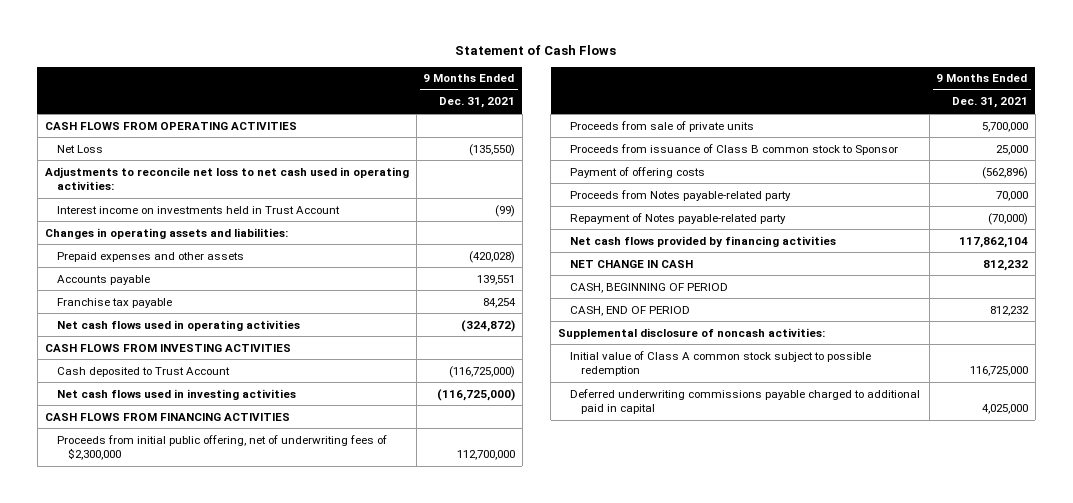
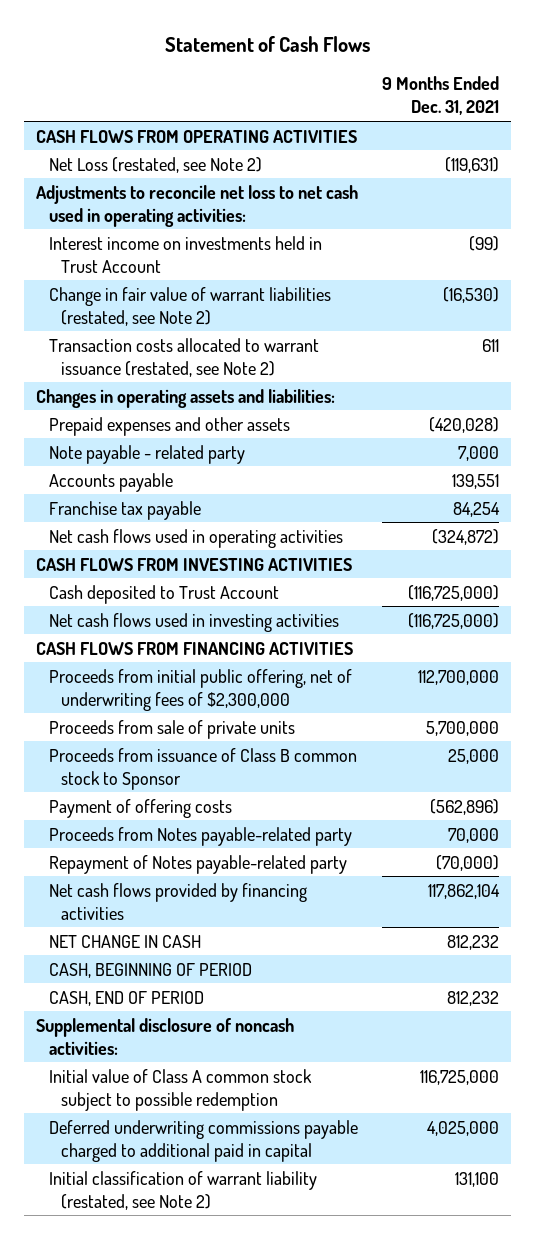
[56,144,103,153] Net Loss -> [48,156,262,173] Net Loss (restated, see Note 2)
[468,143,515,156] (135,550) -> [444,156,499,173] (119,631)
none -> [48,286,331,326] Change in fair value of warrant liabilities (restated, see Note 2)
none -> [48,337,319,377] Transaction costs allocated to warrant issuance (restated, see Note 2)
none -> [48,444,245,464] Note payable - related party
none -> [48,1170,317,1210] Initial classification of warrant liability (restated, see Note 2)

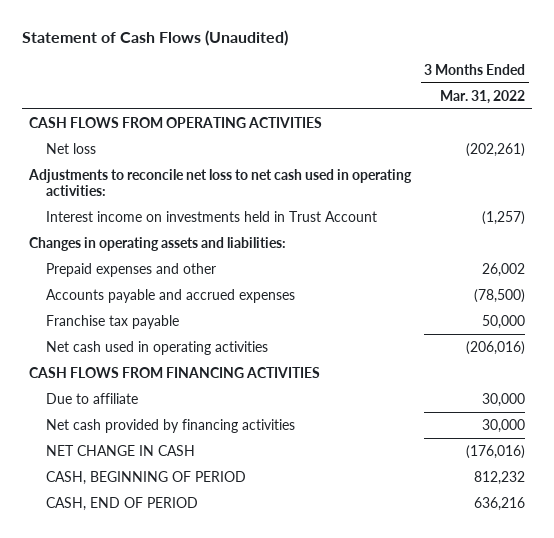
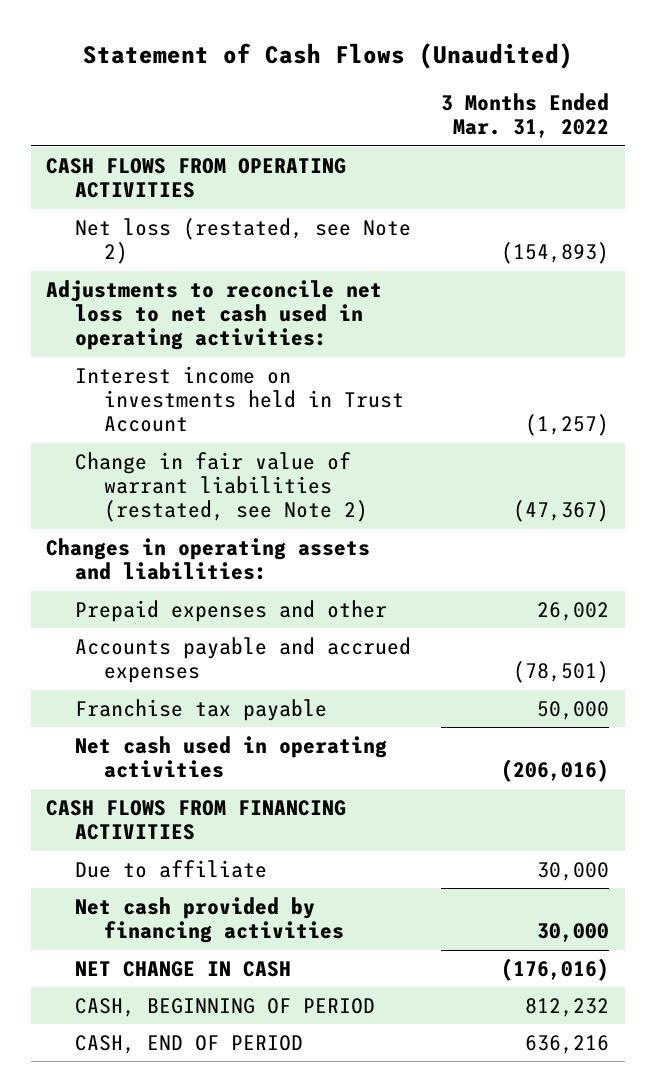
[45,142,96,154] Net loss -> [75,217,412,265] Net loss (restated, see Note 2)
[466,142,526,157] (202,261) -> [501,242,610,265] (154,893)
none -> [75,451,368,523] Change in fair value of warrant liabilities (restated, see Note 2)
[474,288,526,303] (78,500) -> [513,661,610,684] (78,501)

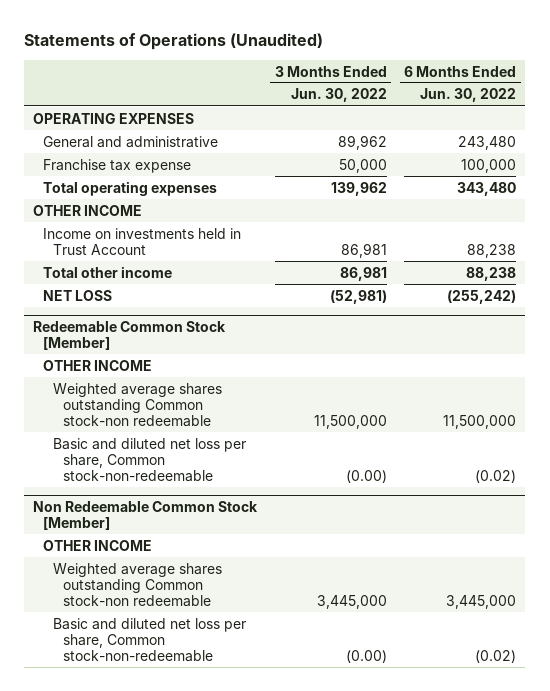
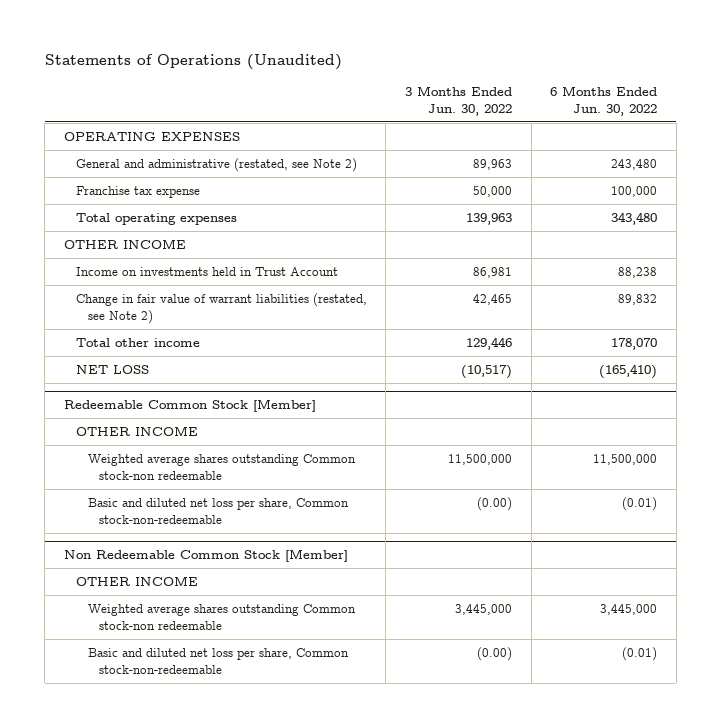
[43,135,219,148] General and administrative -> [75,157,357,172] General and administrative (restated, see Note 2)
[337,134,387,150] 89,962 -> [472,158,512,170] 89,963
[330,181,387,196] 139,962 -> [465,212,512,225] 139,963
none -> [75,292,367,324] Change in fair value of warrant liabilities (restated, see Note 2)
[339,266,387,281] 86,981 -> [465,336,512,350] 129,446
[466,266,517,281] 88,238 -> [611,337,658,350] 178,070
[329,289,387,304] (52,981) -> [460,364,512,379] (10,517)
[447,289,517,304] (255,242) -> [599,363,658,379] (165,410)
[475,469,517,483] (0.02) -> [622,496,658,511] (0.01)
[475,649,517,663] (0.02) -> [622,646,658,661] (0.01)

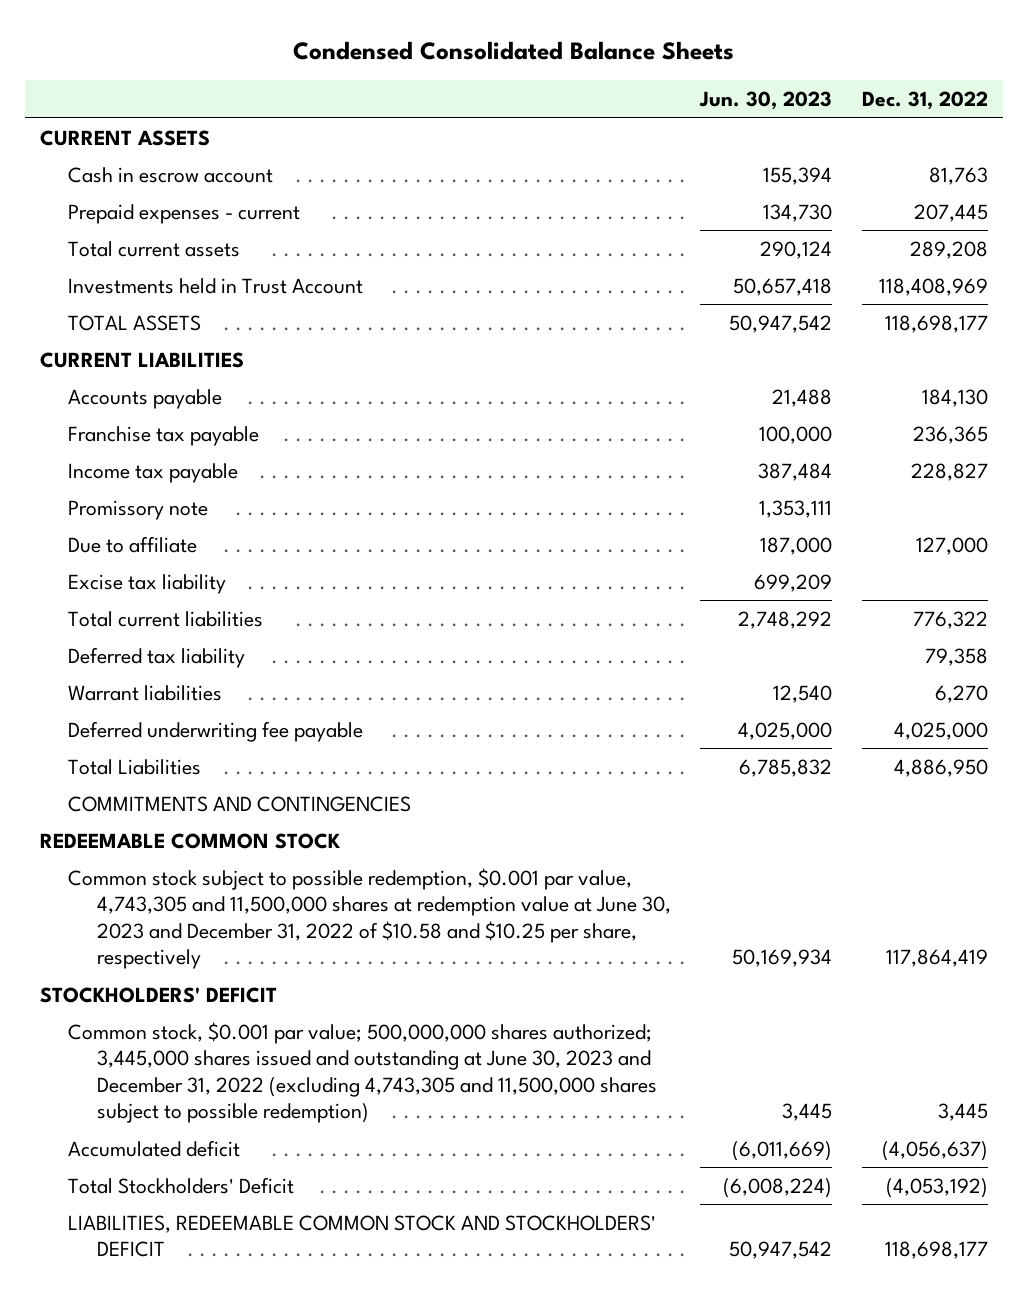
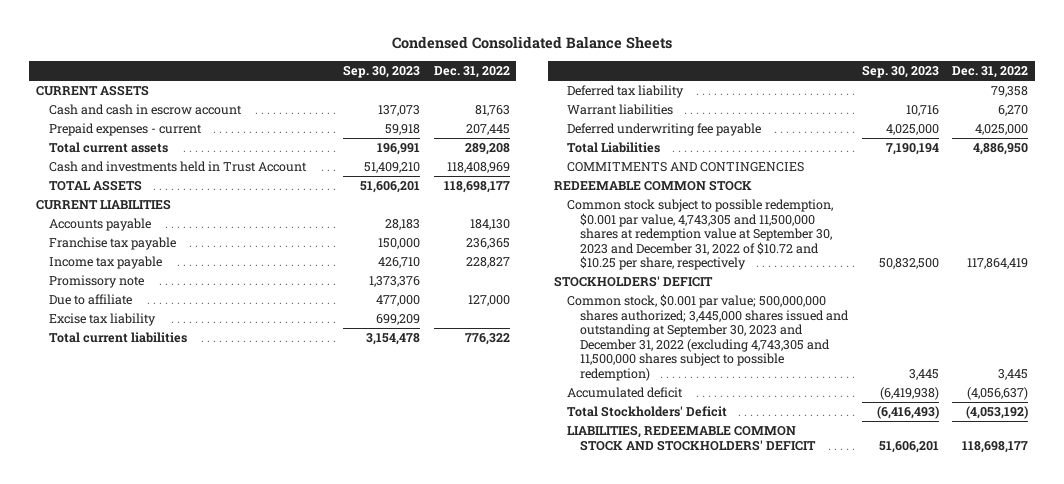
[699,91,833,111] Jun. 30, 2023 -> none
none -> [343,65,421,79] Sep. 30, 2023
[68,166,274,183] Cash in escrow account -> [48,104,242,116] Cash and cash in escrow account
[68,277,364,294] Investments held in Trust Account -> [48,161,307,173] Cash and investments held in Trust Account
[68,867,671,970] Common stock subject to possible redemption, $0.001 par value, 4,743,305 and 11,500,000 shares at redemption value at June 30, 2023 and December 31, 2022 of $10.58 and $10.25 per share, respectively -> [567,199,834,271] Common stock subject to possible redemption, $0.001 par value, 4,743,305 and 11,500,000 shares at redemption value at September 30, 2023 and December 31, 2022 of $10.72 and $10.25 per share, respectively
[68,1021,657,1124] Common stock, $0.001 par value; 500,000,000 shares authorized; 3,445,000 shares issued and outstanding at June 30, 2023 and December 31, 2022 (excluding 4,743,305 and 11,500,000 shares subject to possible redemption) -> [567,294,850,381] Common stock, $0.001 par value; 500,000,000 shares authorized; 3,445,000 shares issued and outstanding at September 30, 2023 and December 31, 2022 (excluding 4,743,305 and 11,500,000 shares subject to possible redemption)

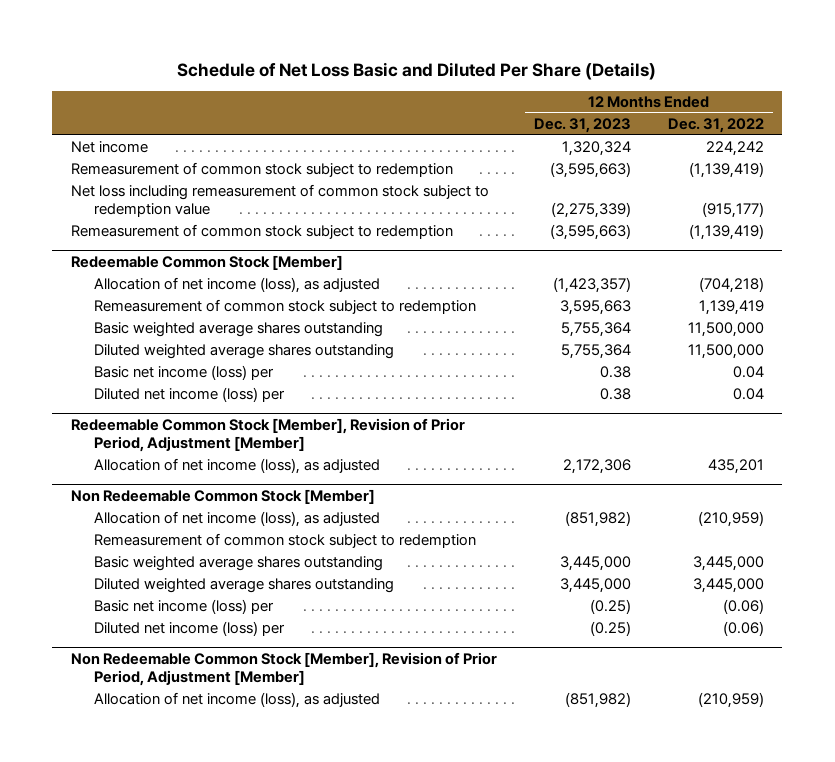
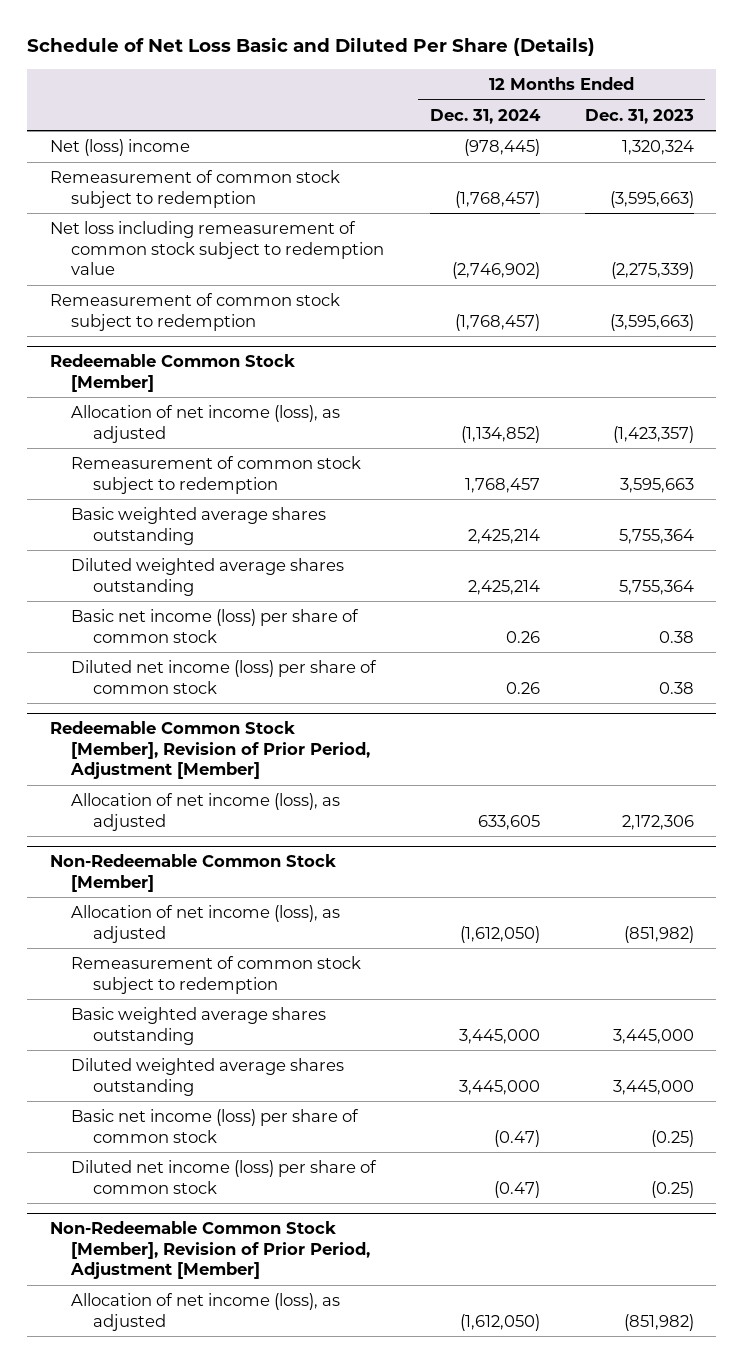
[667,118,764,134] Dec. 31, 2022 -> none
none -> [429,108,541,124] Dec. 31, 2024
[70,141,148,154] Net income -> [49,139,190,157] Net (loss) income
[93,365,274,381] Basic net income (loss) per -> [71,609,360,643] Basic net income (loss) per share of common stock
[93,387,285,403] Diluted net income (loss) per -> [71,660,378,694] Diluted net income (loss) per share of common stock
[70,489,375,505] Non Redeemable Common Stock [Member] -> [49,854,336,892] Non-Redeemable Common Stock [Member]
[93,599,274,615] Basic net income (loss) per -> [71,1109,360,1143] Basic net income (loss) per share of common stock
[93,621,285,637] Diluted net income (loss) per -> [71,1160,378,1194] Diluted net income (loss) per share of common stock
[70,652,497,687] Non Redeemable Common Stock [Member], Revision of Prior Period, Adjustment [Member] -> [49,1221,371,1280] Non-Redeemable Common Stock [Member], Revision of Prior Period, Adjustment [Member]

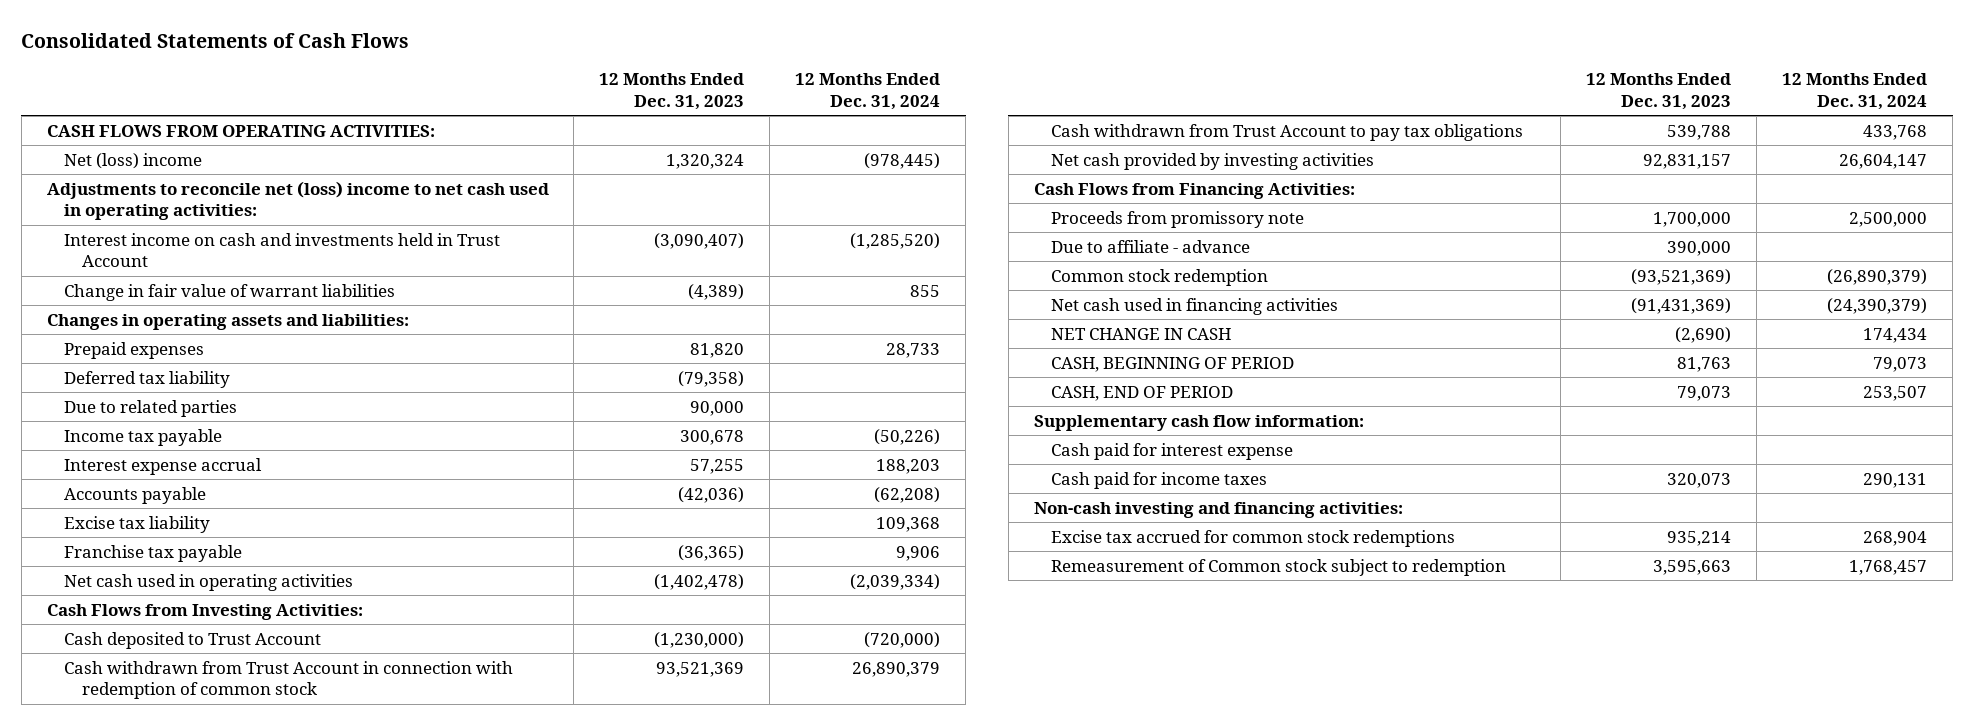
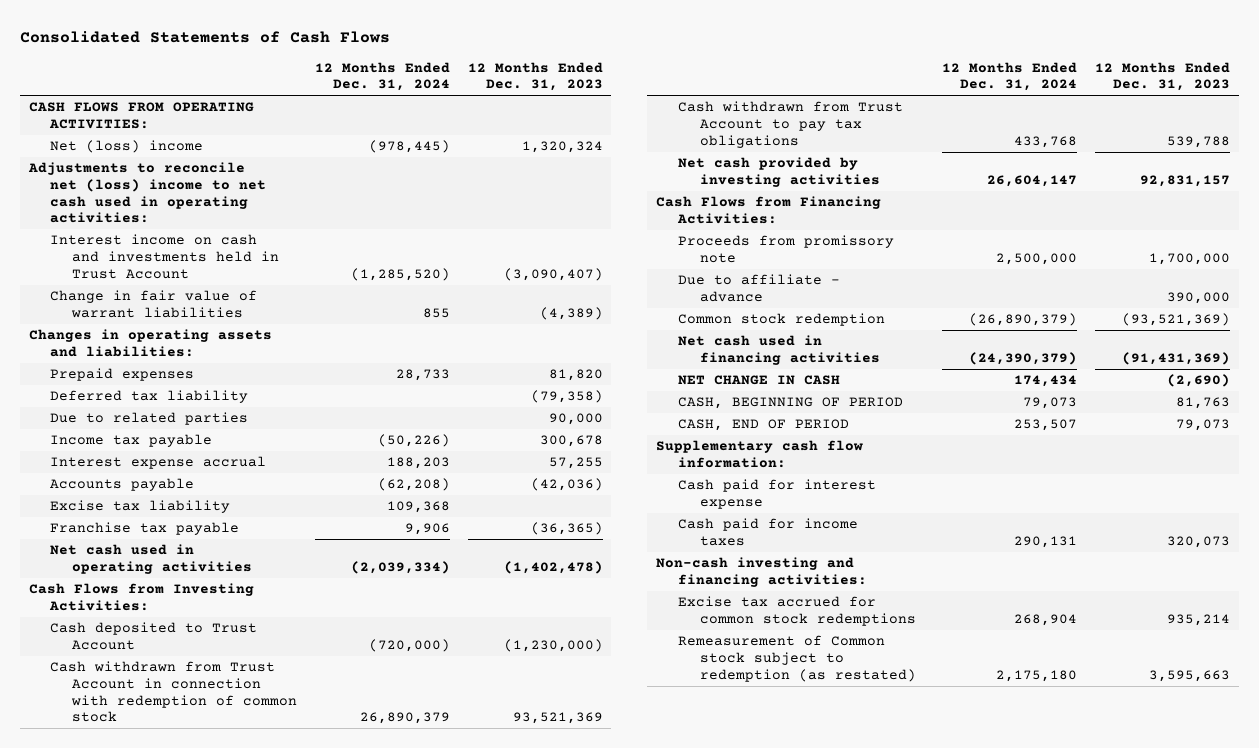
[1051,558,1507,576] Remeasurement of Common stock subject to redemption -> [677,635,916,682] Remeasurement of Common stock subject to redemption (as restated)
[1849,559,1928,575] 1,768,457 -> [996,669,1078,682] 2,175,180

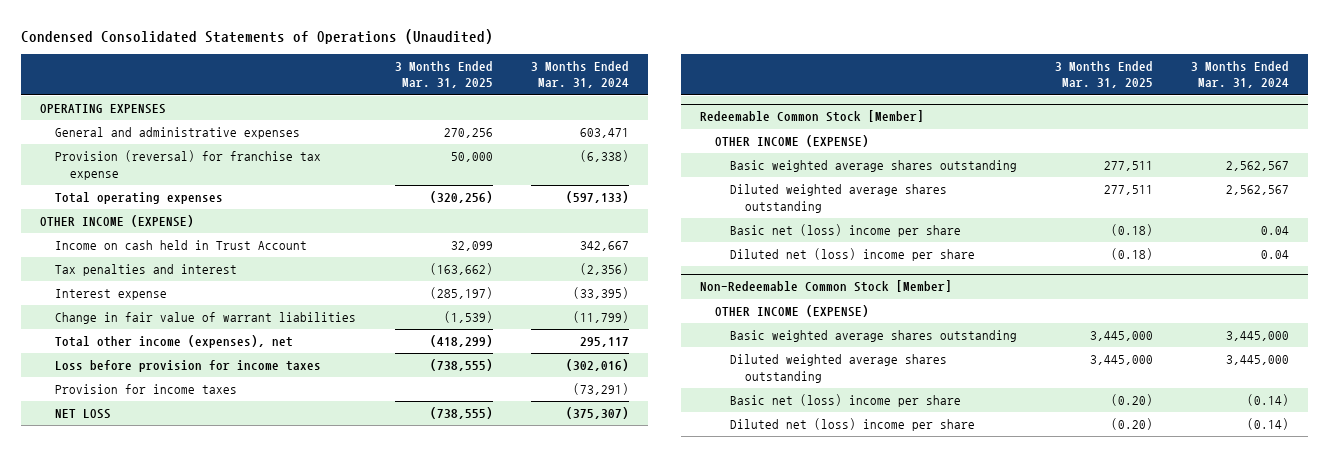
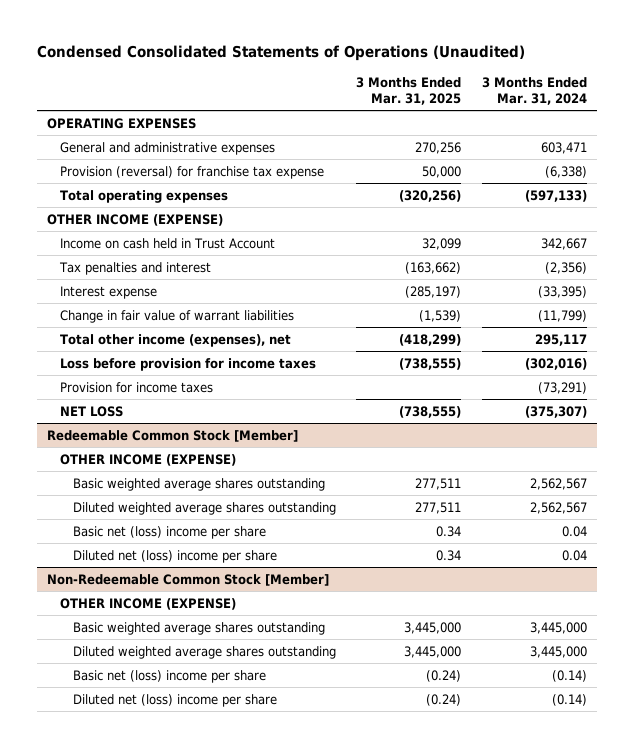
[1111,224,1154,237] (0.18) -> [436,525,462,537] 0.34
[1111,248,1154,261] (0.18) -> [436,549,462,561] 0.34
[1111,394,1154,407] (0.20) -> [426,669,462,682] (0.24)
[1111,418,1154,431] (0.20) -> [426,693,462,706] (0.24)

